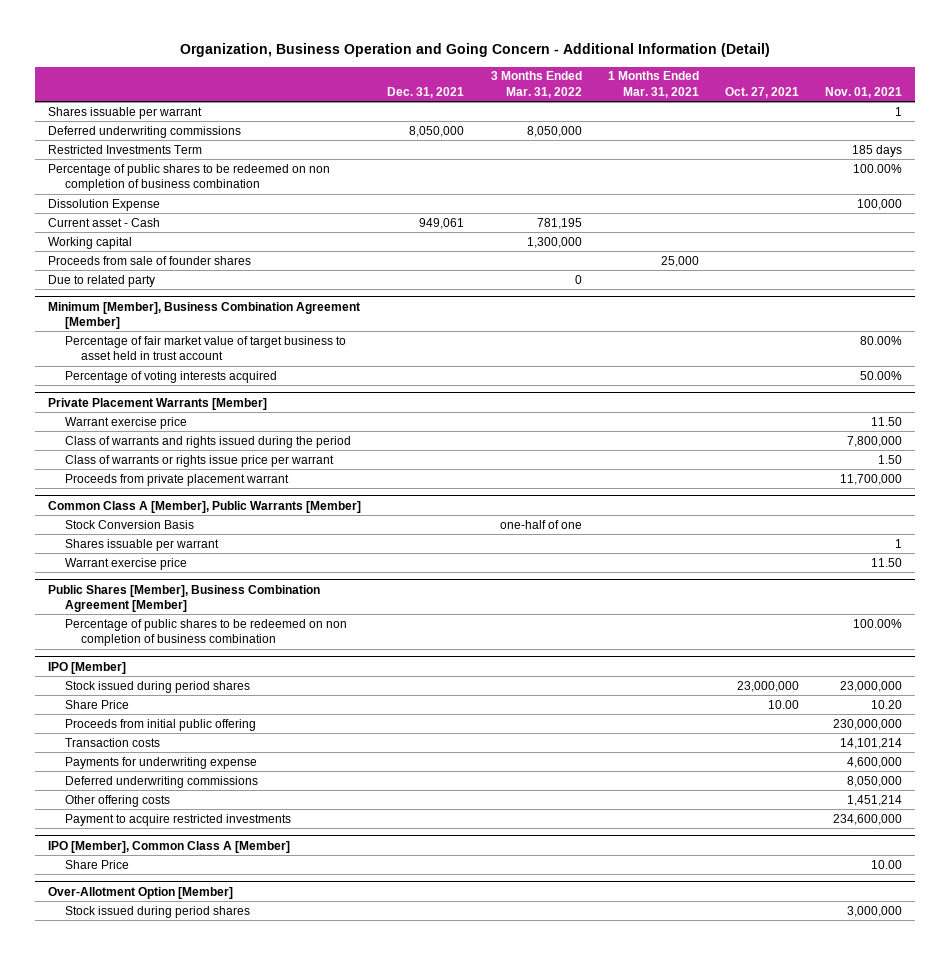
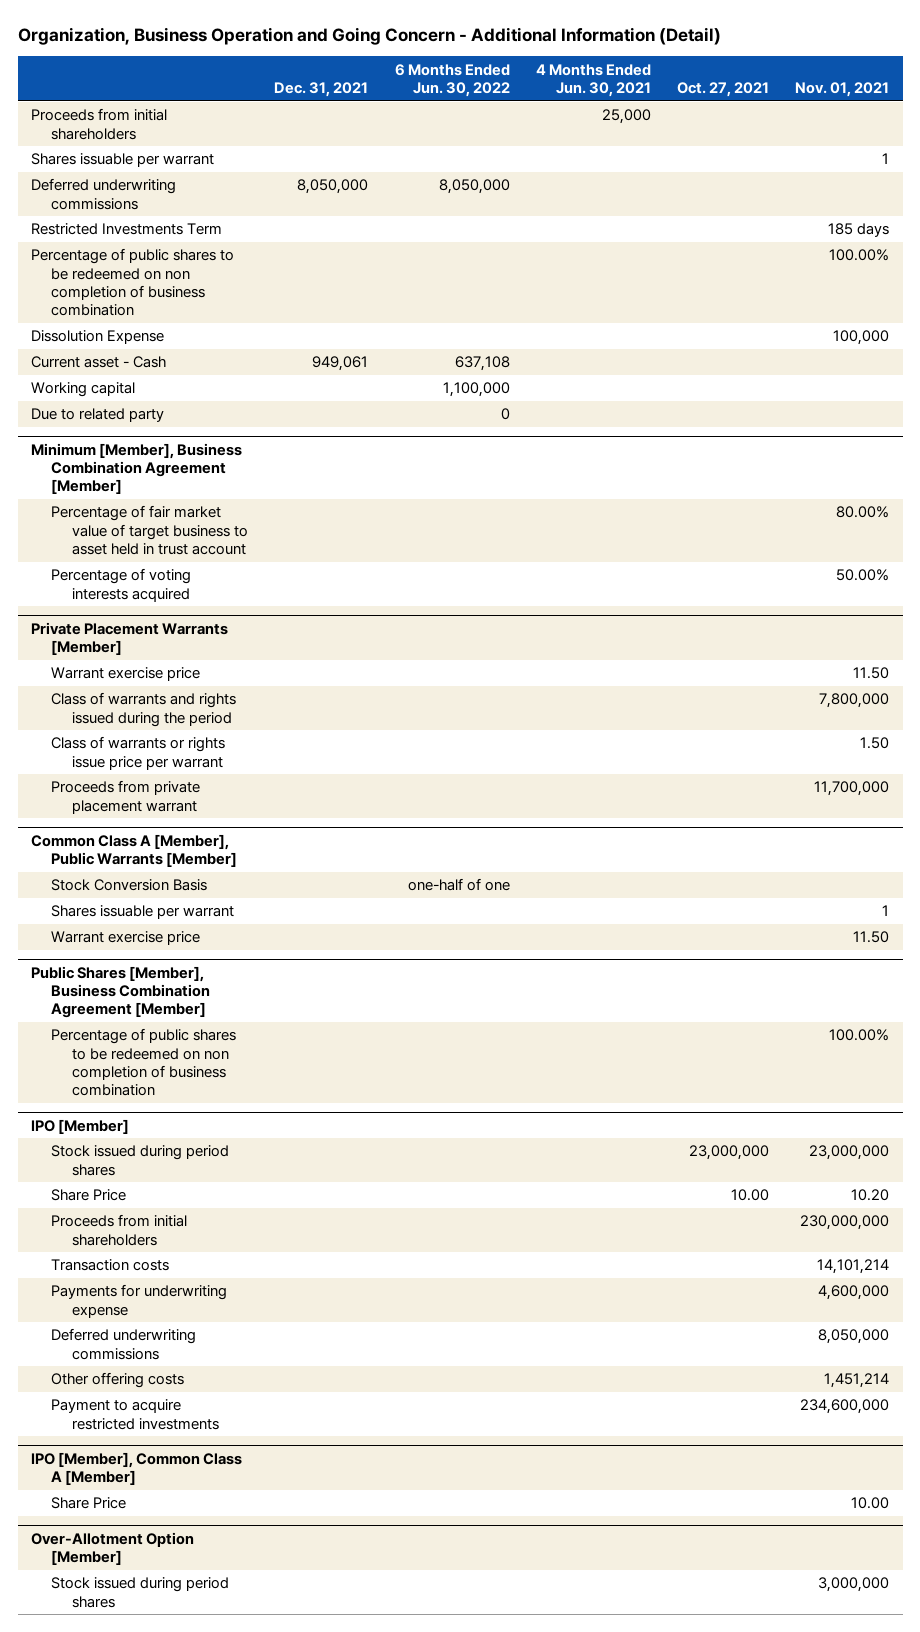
[490,71,582,98] 3 Months Ended Mar. 31, 2022 -> none
[607,71,699,98] 1 Months Ended Mar. 31, 2021 -> none
none -> [394,63,510,97] 6 Months Ended Jun. 30, 2022
none -> [535,63,651,97] 4 Months Ended Jun. 30, 2021
none -> [30,108,167,140] Proceeds from initial shareholders
[48,255,252,265] Proceeds from sale of founder shares -> none
[64,718,256,731] Proceeds from initial public offering -> [51,1214,188,1246] Proceeds from initial shareholders

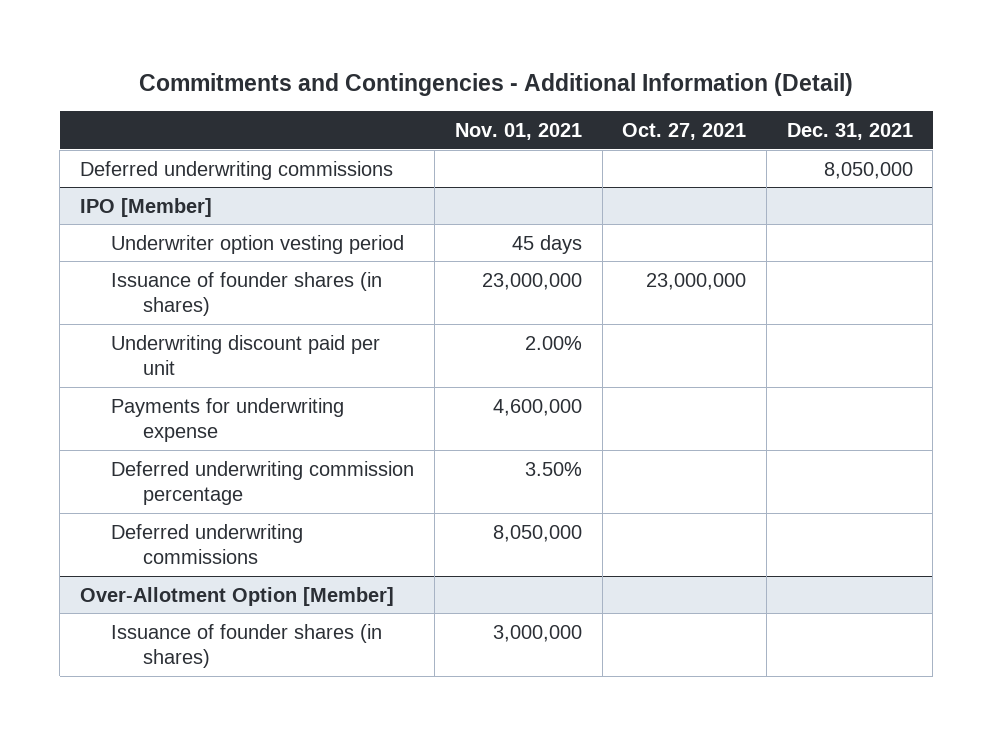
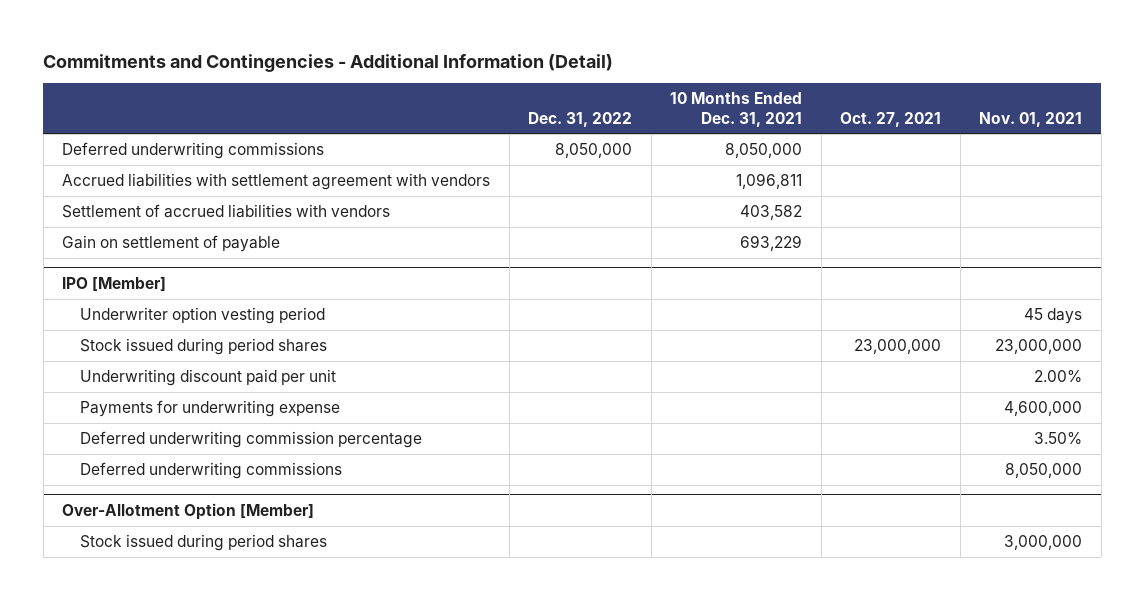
[786,122,913,140] Dec. 31, 2021 -> none
none -> [528,111,633,127] Dec. 31, 2022
none -> [670,92,803,127] 10 Months Ended Dec. 31, 2021
none -> [62,173,491,191] Accrued liabilities with settlement agreement with vendors
none -> [62,204,391,219] Settlement of accrued liabilities with vendors
none -> [62,235,281,253] Gain on settlement of payable
[111,271,383,317] Issuance of founder shares (in shares) -> [79,338,327,356] Stock issued during period shares
[111,623,383,669] Issuance of founder shares (in shares) -> [79,534,327,552] Stock issued during period shares

